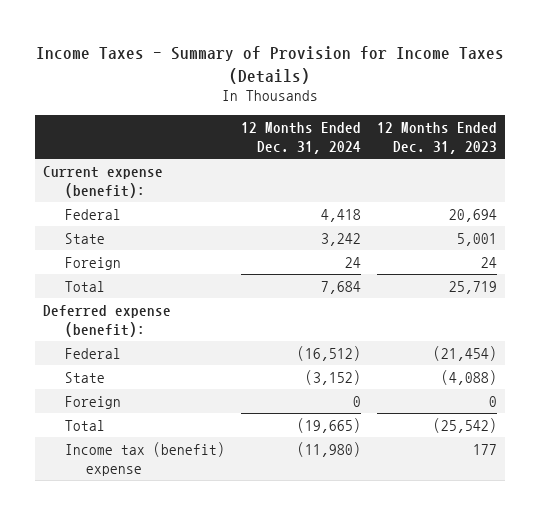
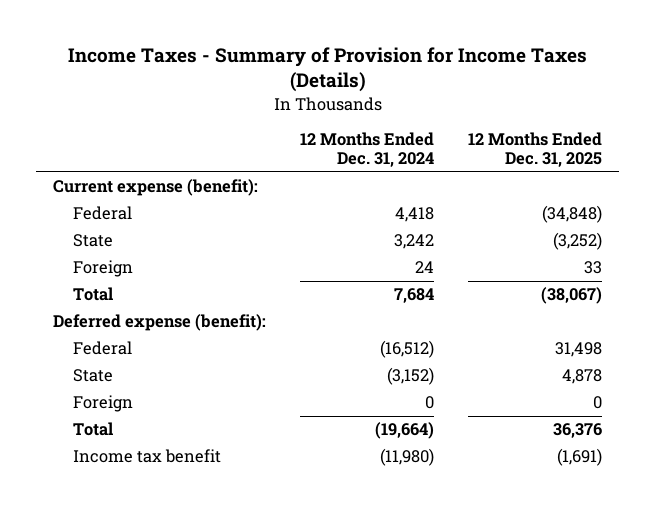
[376,121,497,154] 12 Months Ended Dec. 31, 2023 -> none
none -> [468,132,603,168] 12 Months Ended Dec. 31, 2025
[296,417,361,433] (19,665) -> [375,422,435,440] (19,664)
[64,441,225,476] Income tax (benefit) expense -> [73,449,222,464] Income tax benefit

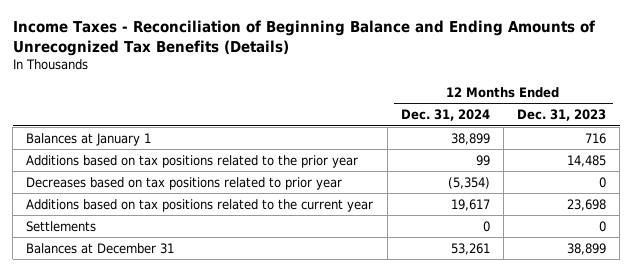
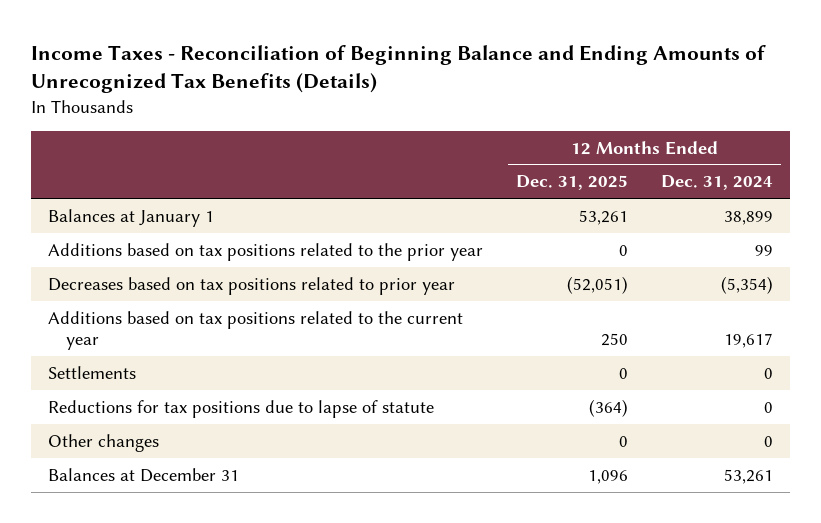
[517,109,607,122] Dec. 31, 2023 -> none
none -> [515,175,628,191] Dec. 31, 2025
none -> [47,399,434,418] Reductions for tax positions due to lapse of statute
none -> [47,433,159,452] Other changes

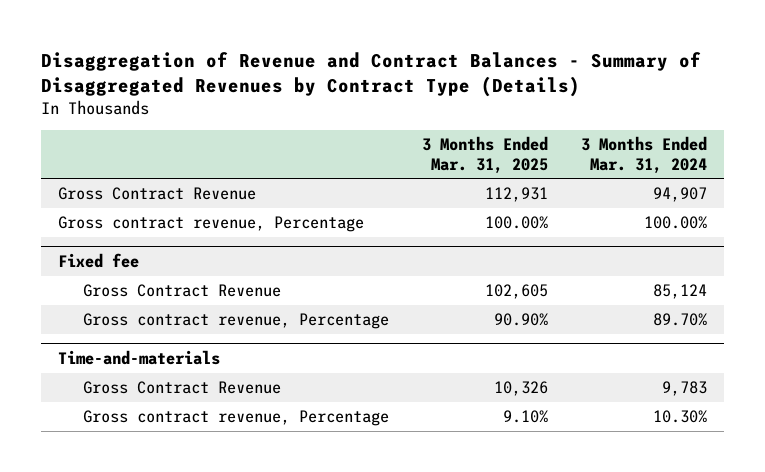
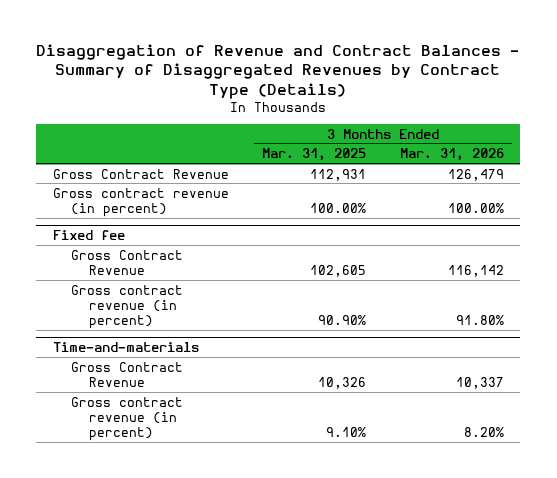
[581,136,708,174] 3 Months Ended Mar. 31, 2024 -> none
none -> [399,148,504,162] Mar. 31, 2026
[57,216,364,233] Gross contract revenue, Percentage -> [52,187,229,217] Gross contract revenue (in percent)
[82,313,389,330] Gross contract revenue, Percentage -> [70,284,183,329] Gross contract revenue (in percent)
[82,410,389,427] Gross contract revenue, Percentage -> [70,396,183,441] Gross contract revenue (in percent)

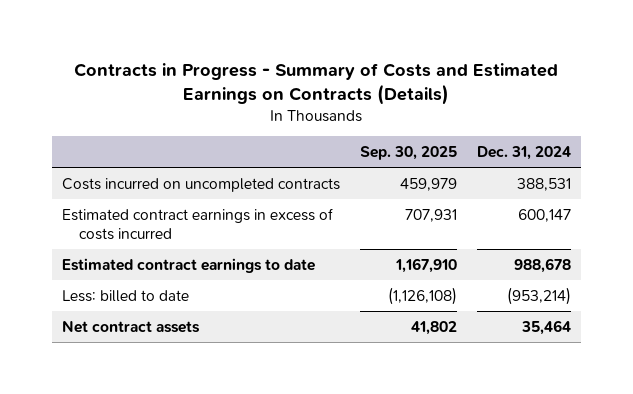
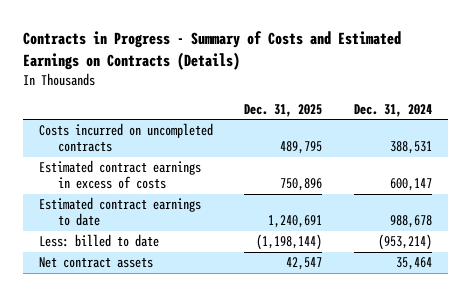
[359,145,457,160] Sep. 30, 2025 -> none
none -> [244,103,323,117] Dec. 31, 2025
[61,207,333,241] Estimated contract earnings in excess of costs incurred -> [38,160,201,190] Estimated contract earnings in excess of costs

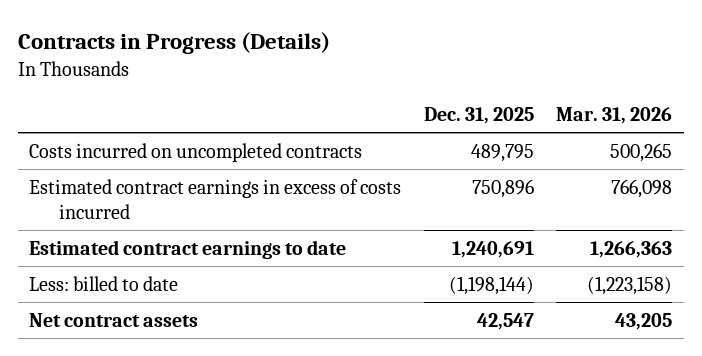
[22,31,401,70] Contracts in Progress - Summary of Costs and Estimated Earnings on Contracts (Details) -> [17,32,330,55] Contracts in Progress (Details)
[354,103,433,117] Dec. 31, 2024 -> none
none -> [556,107,673,125] Mar. 31, 2026
[38,160,201,190] Estimated contract earnings in excess of costs -> [29,178,402,220] Estimated contract earnings in excess of costs incurred

